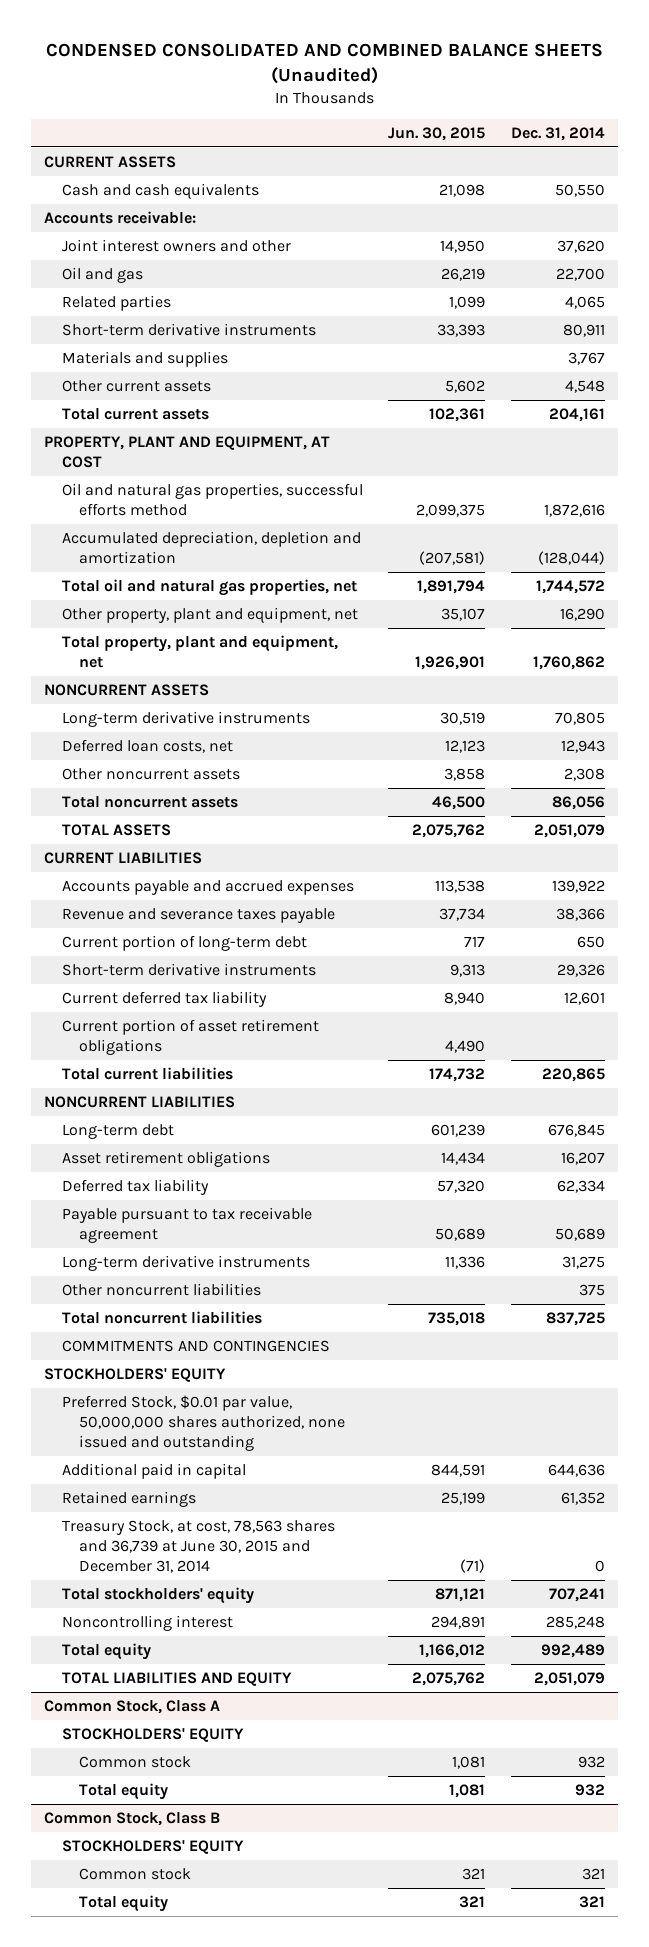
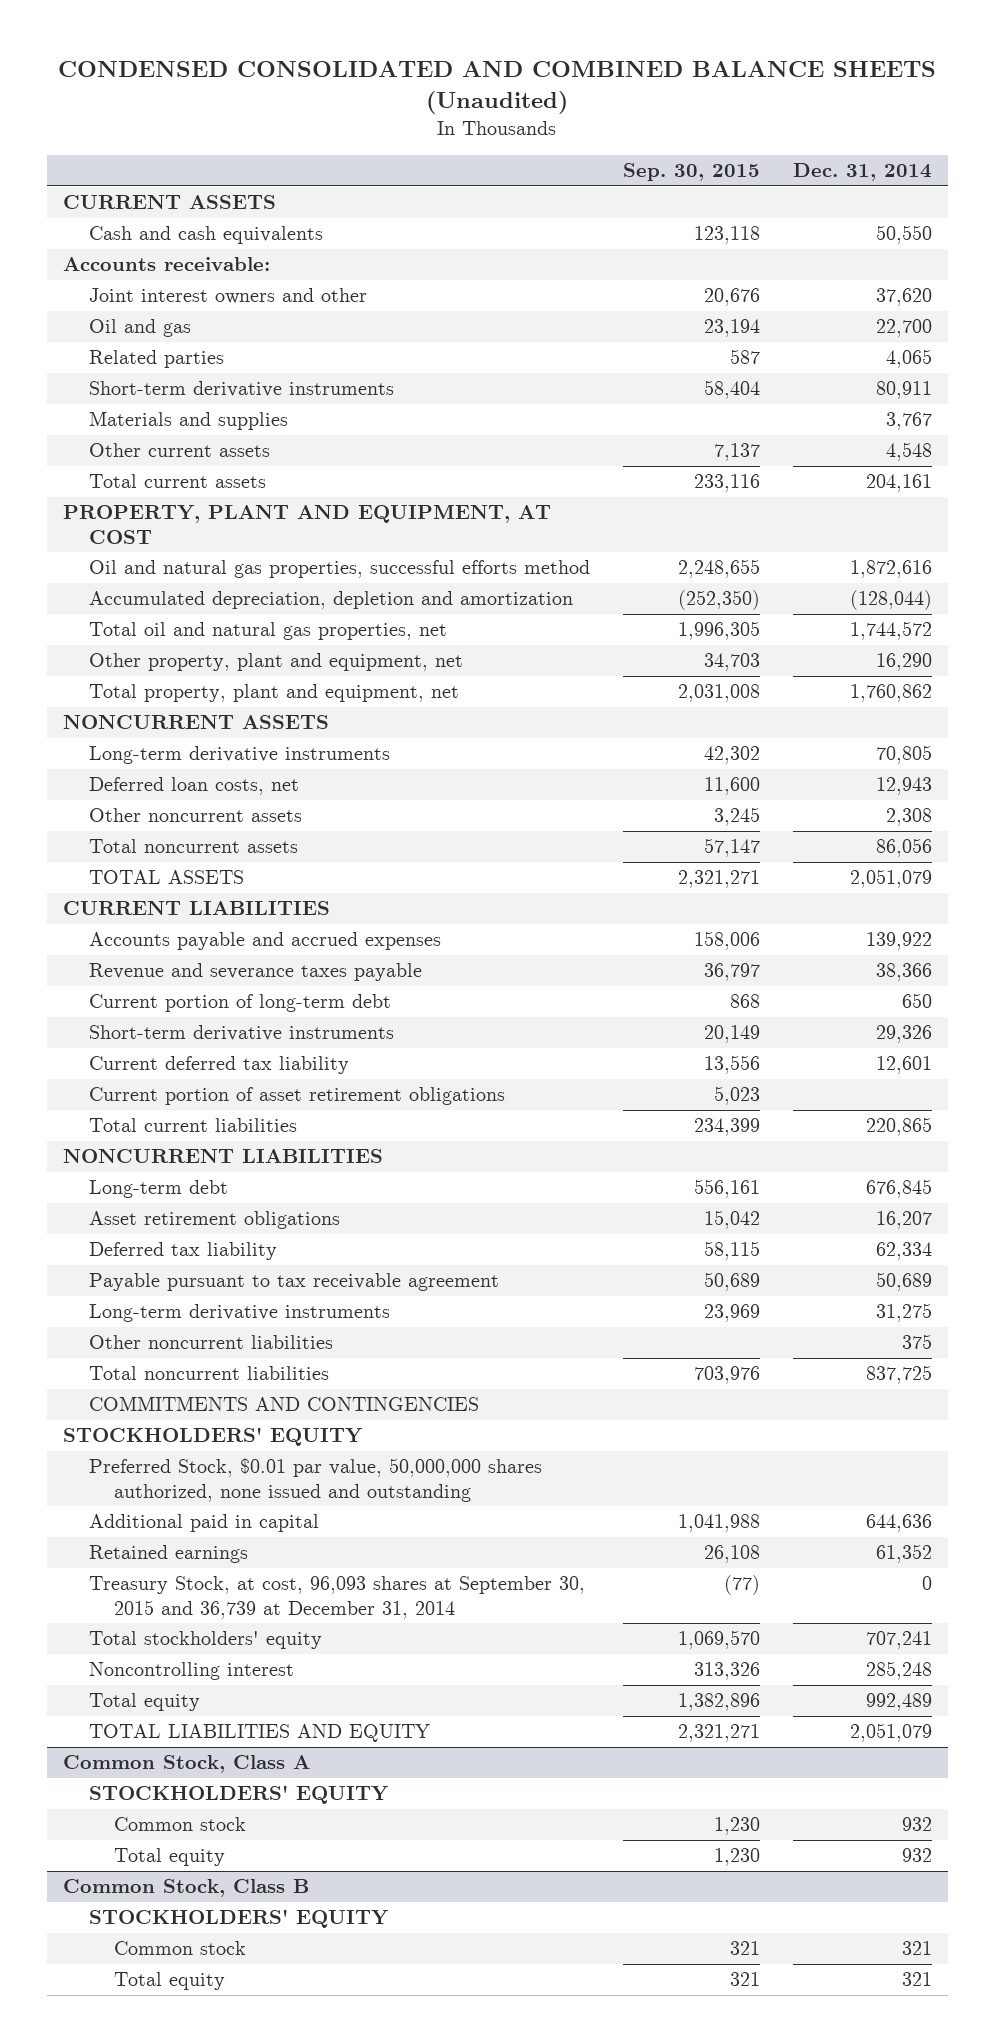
[388,126,486,141] Jun. 30, 2015 -> none
none -> [622,163,760,182] Sep. 30, 2015
[61,1520,335,1573] Treasury Stock, at cost, 78,563 shares and 36,739 at June 30, 2015 and December 31, 2014 -> [88,1576,585,1619] Treasury Stock, at cost, 96,093 shares at September 30, 2015 and 36,739 at December 31, 2014

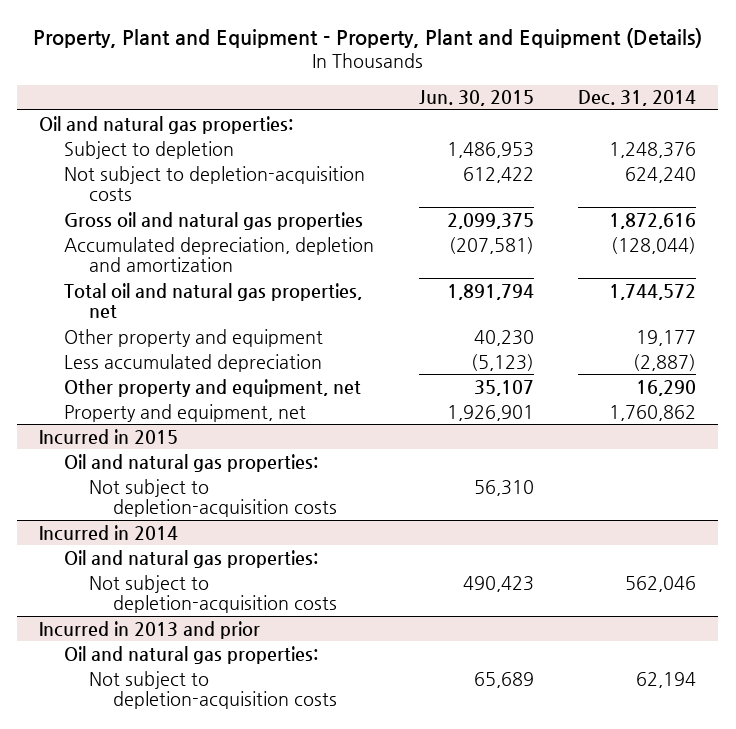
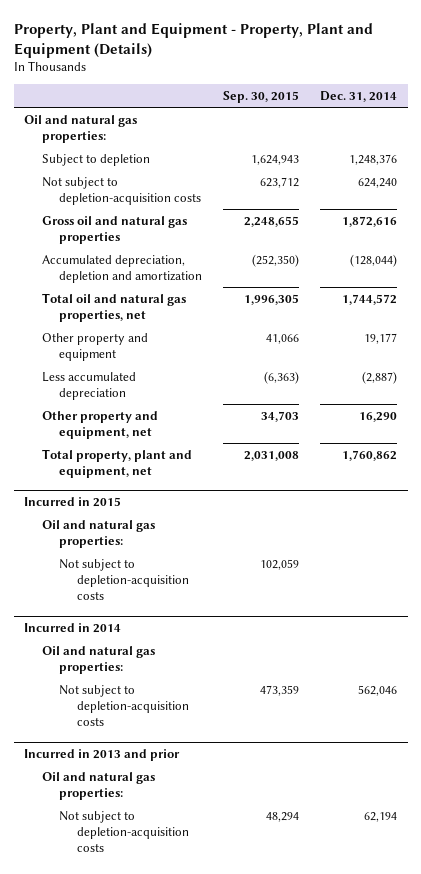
[418,90,534,107] Jun. 30, 2015 -> none
none -> [223,90,300,103] Sep. 30, 2015
[64,403,307,422] Property and equipment, net -> [41,448,192,478] Total property, plant and equipment, net

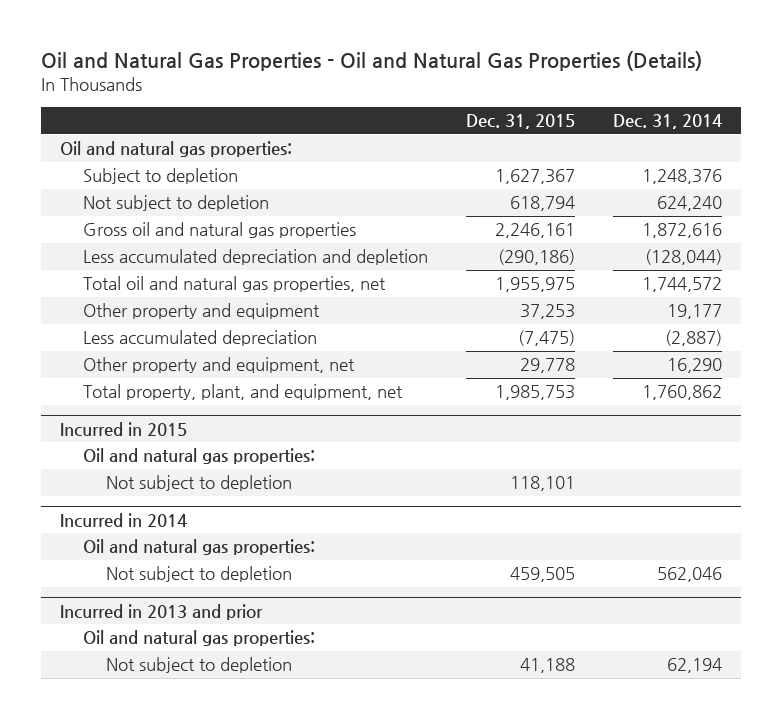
[13,22,373,58] Property, Plant and Equipment - Property, Plant and Equipment (Details) -> [41,51,703,72] Oil and Natural Gas Properties - Oil and Natural Gas Properties (Details)
[223,90,300,103] Sep. 30, 2015 -> none
none -> [465,114,575,130] Dec. 31, 2015
[41,176,202,205] Not subject to depletion-acquisition costs -> [82,195,269,212] Not subject to depletion
[41,254,203,283] Accumulated depreciation, depletion and amortization -> [82,249,428,266] Less accumulated depreciation and depletion
[41,448,192,478] Total property, plant and equipment, net -> [82,384,403,401] Total property, plant, and equipment, net
[59,558,189,601] Not subject to depletion-acquisition costs -> [105,475,292,492] Not subject to depletion
[59,684,189,727] Not subject to depletion-acquisition costs -> [105,566,292,583] Not subject to depletion
[59,810,189,853] Not subject to depletion-acquisition costs -> [105,657,292,674] Not subject to depletion

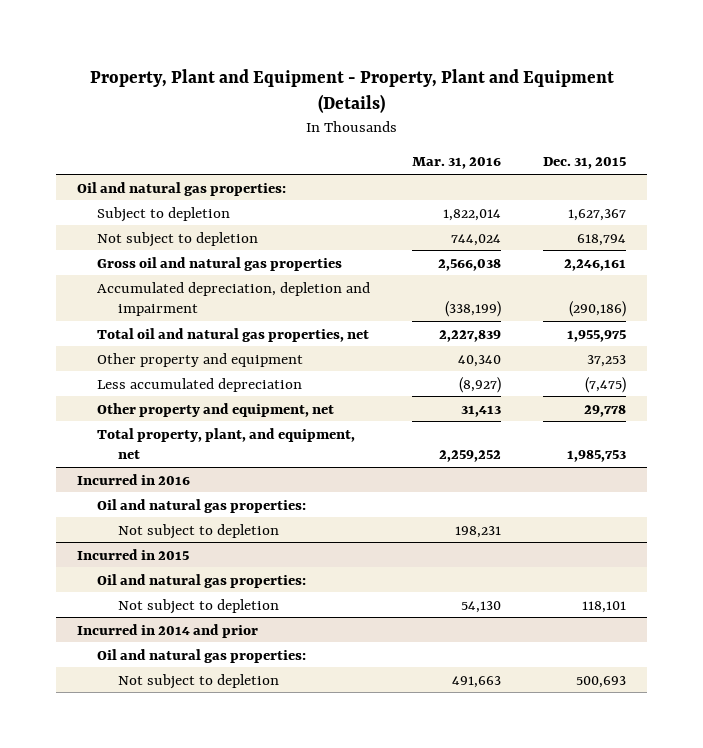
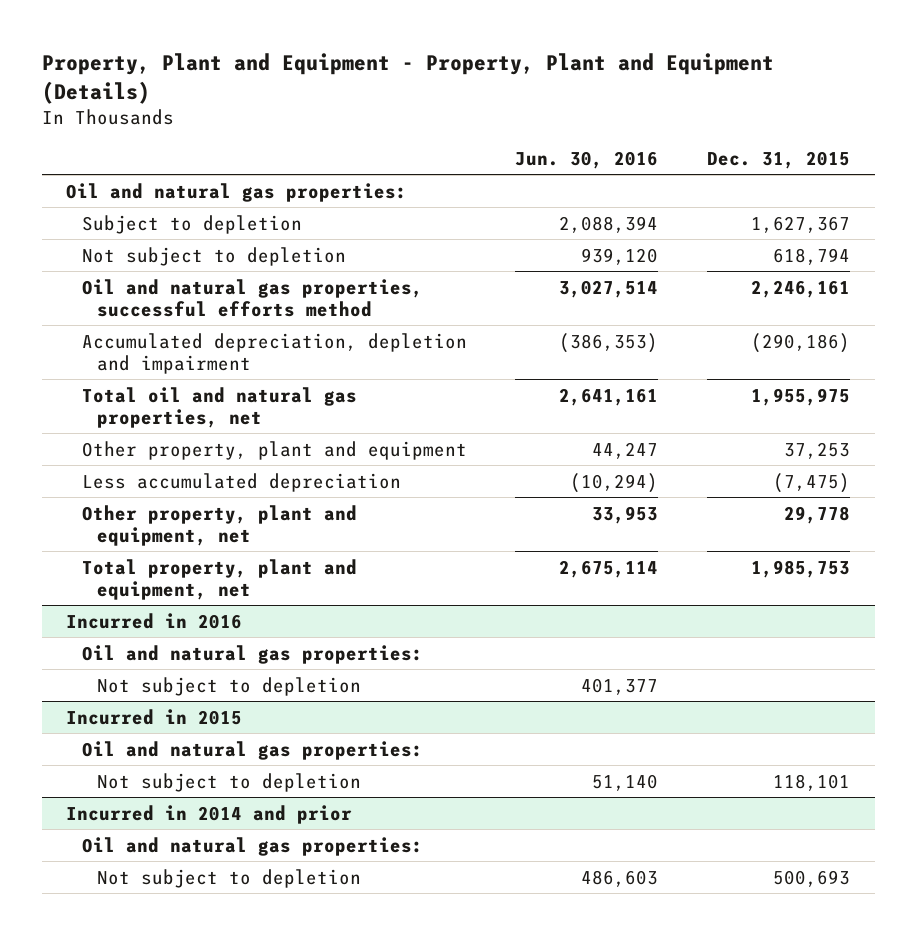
[412,157,502,170] Mar. 31, 2016 -> none
none -> [515,150,659,169] Jun. 30, 2016
[97,256,343,271] Gross oil and natural gas properties -> [81,278,423,317] Oil and natural gas properties, successful efforts method
[97,352,304,367] Other property and equipment -> [81,440,467,460] Other property, plant and equipment
[97,402,335,417] Other property and equipment, net -> [81,504,357,546] Other property, plant and equipment, net
[97,427,356,460] Total property, plant, and equipment, net -> [81,558,357,600] Total property, plant and equipment, net

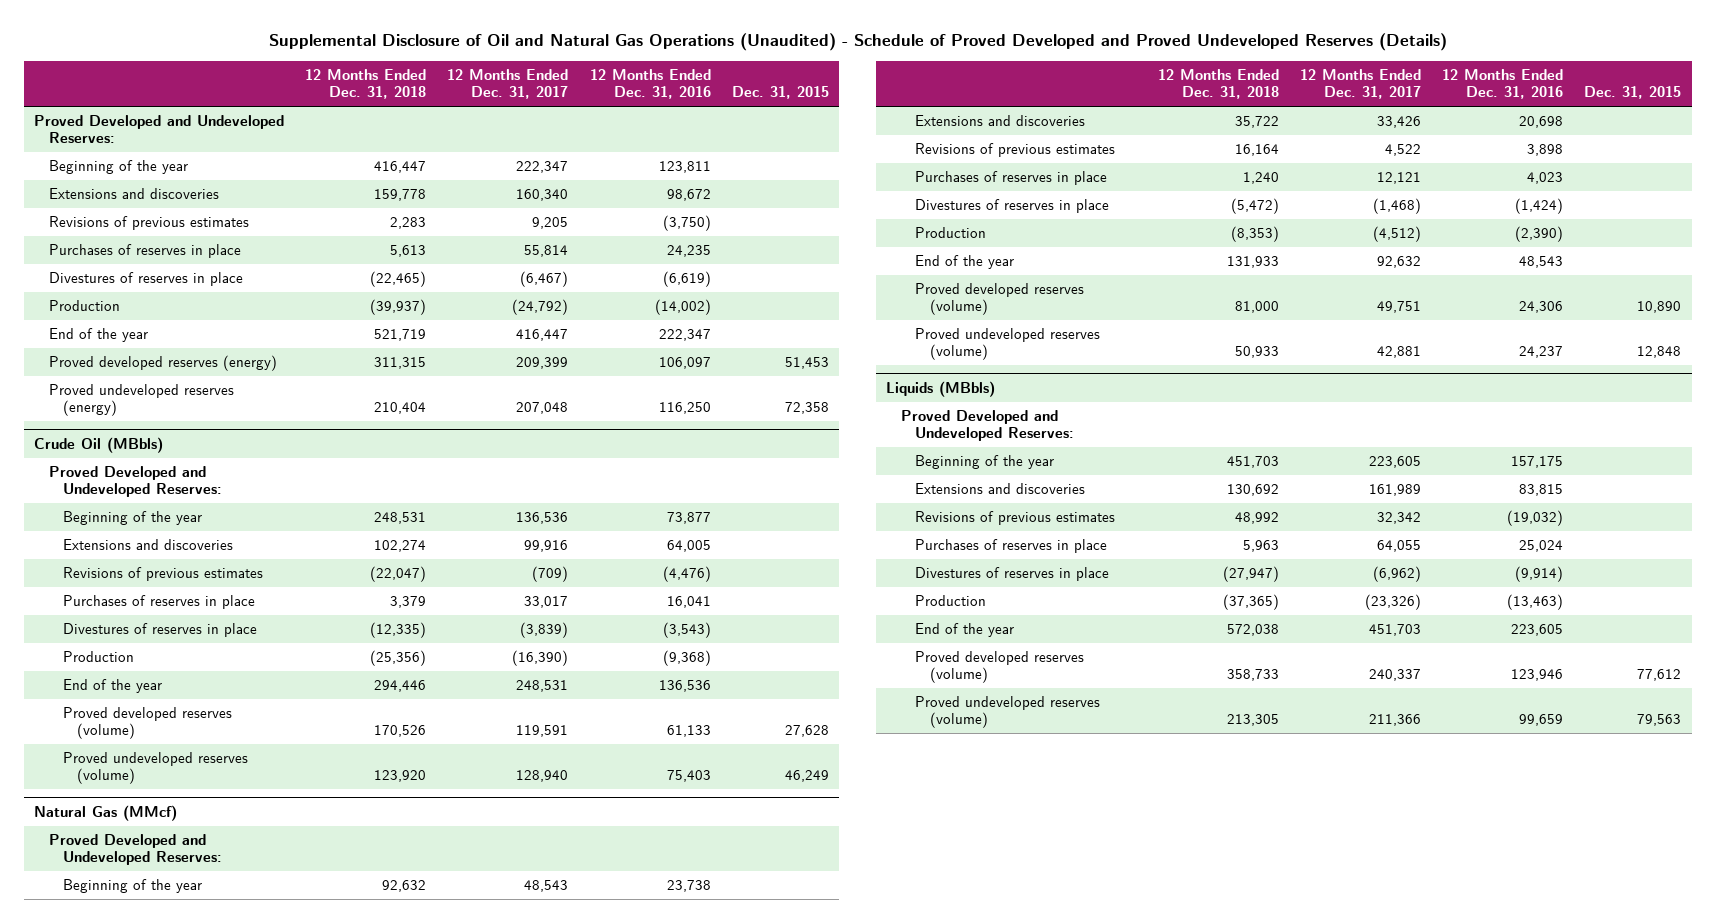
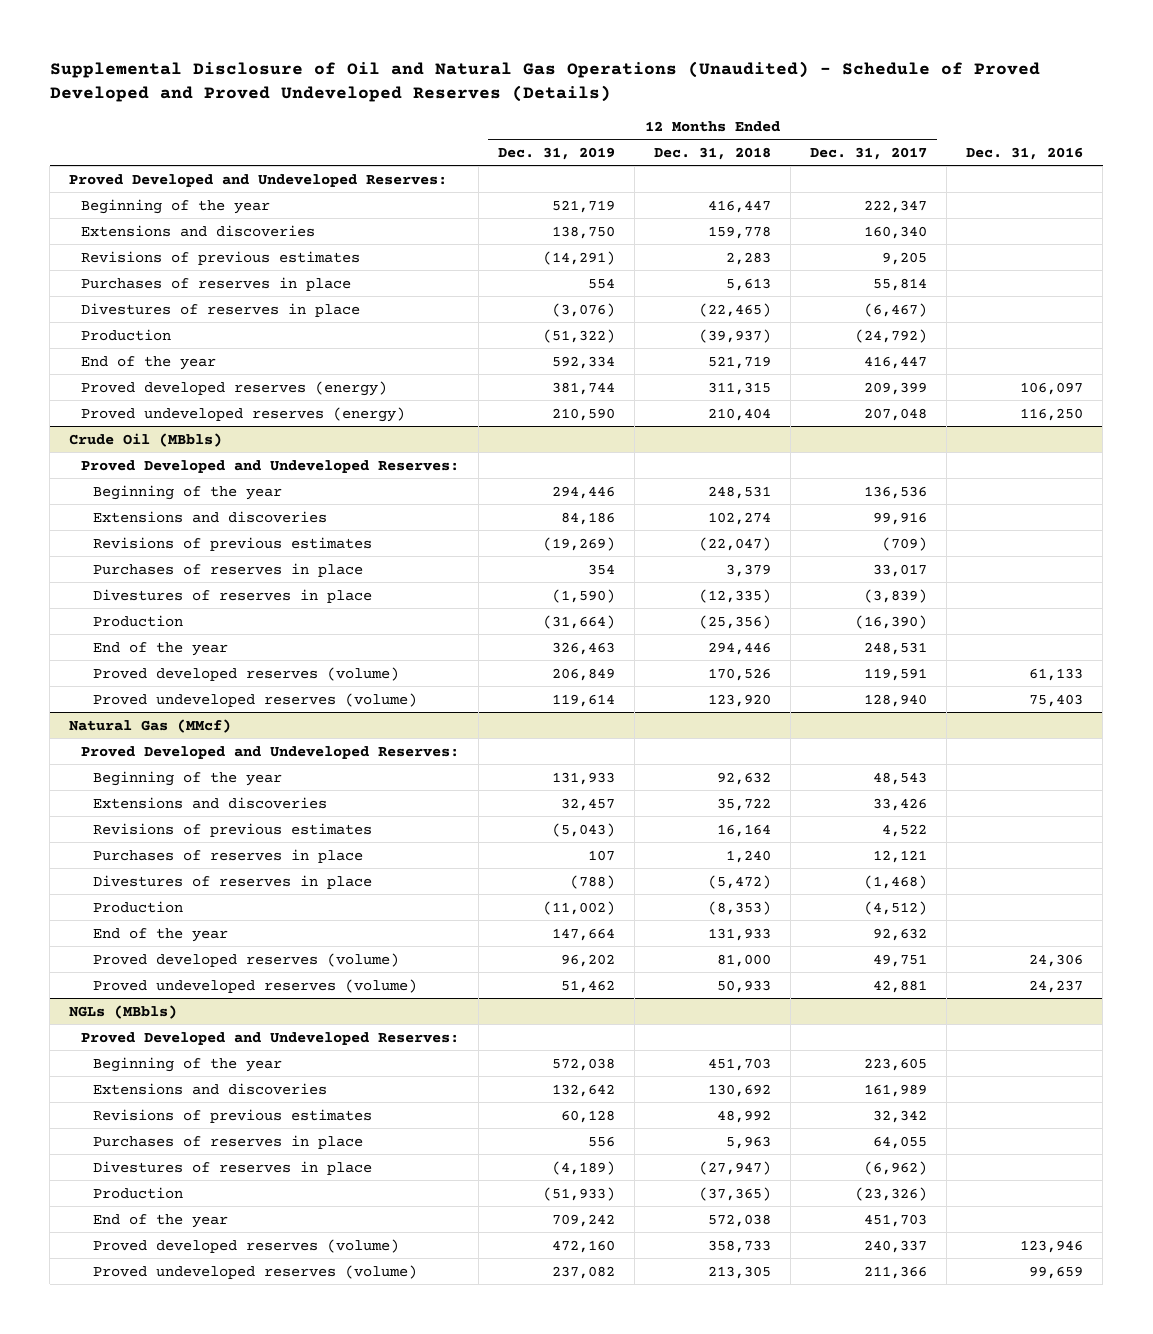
[589,69,711,100] 12 Months Ended Dec. 31, 2016 -> none
[731,86,829,100] Dec. 31, 2015 -> none
none -> [498,146,616,160] Dec. 31, 2019
none -> [966,146,1084,160] Dec. 31, 2016
[886,380,996,397] Liquids (MBbls) -> [69,1004,178,1019] NGLs (MBbls)

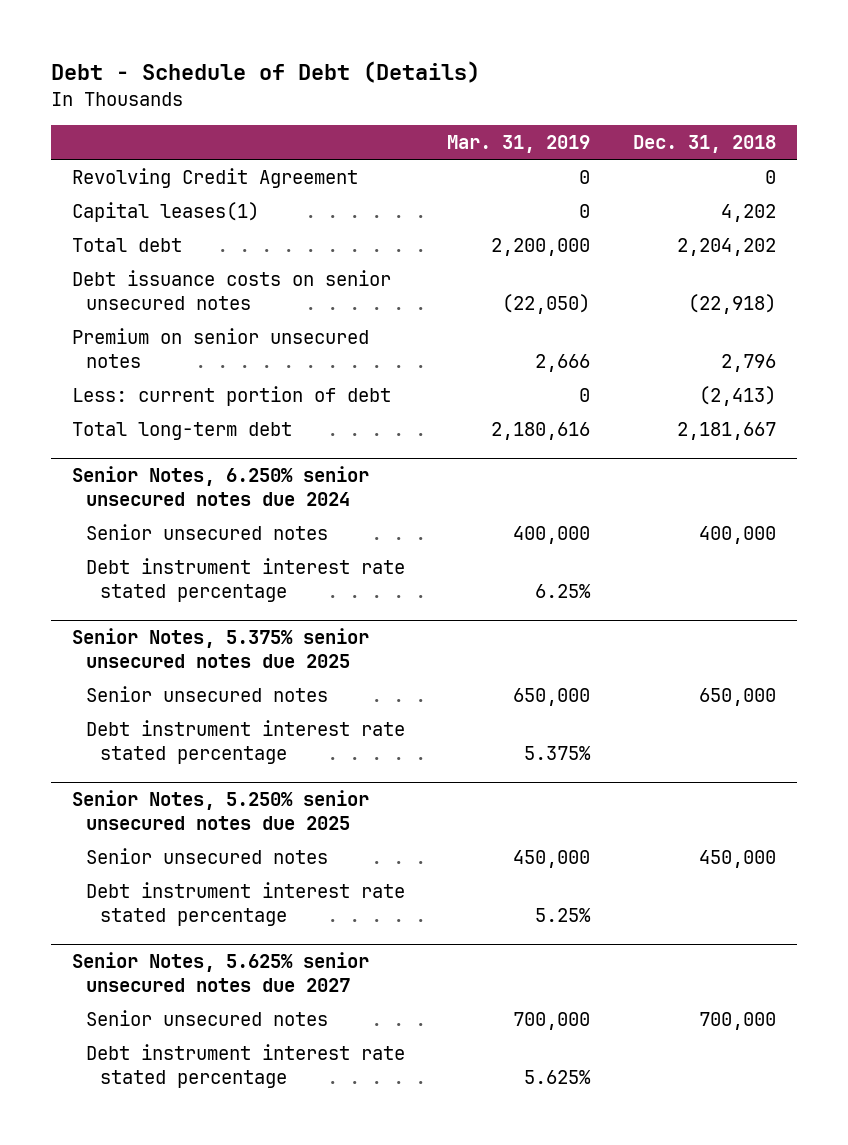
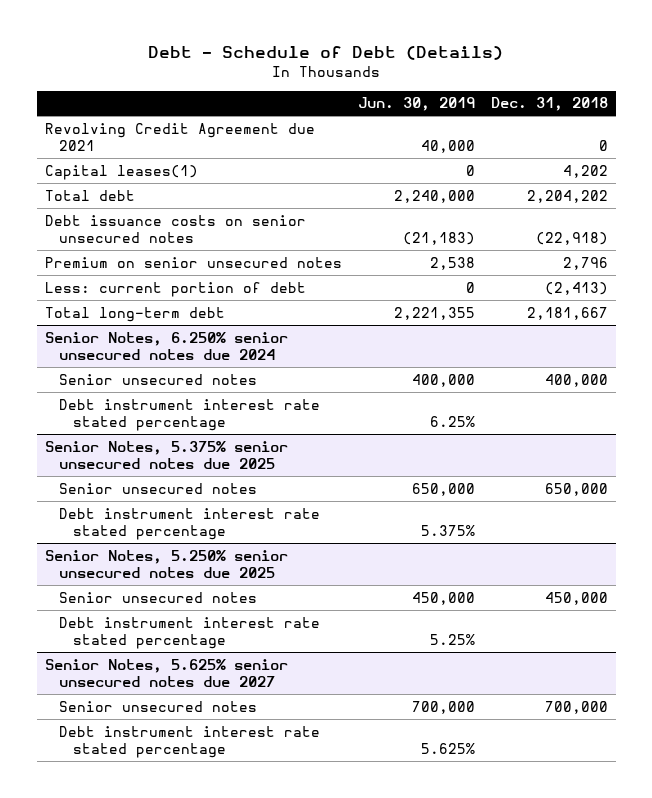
[447,134,591,153] Mar. 31, 2019 -> none
none -> [357,97,475,112] Jun. 30, 2019
[72,168,359,189] Revolving Credit Agreement -> [44,122,315,152] Revolving Credit Agreement due 2021

